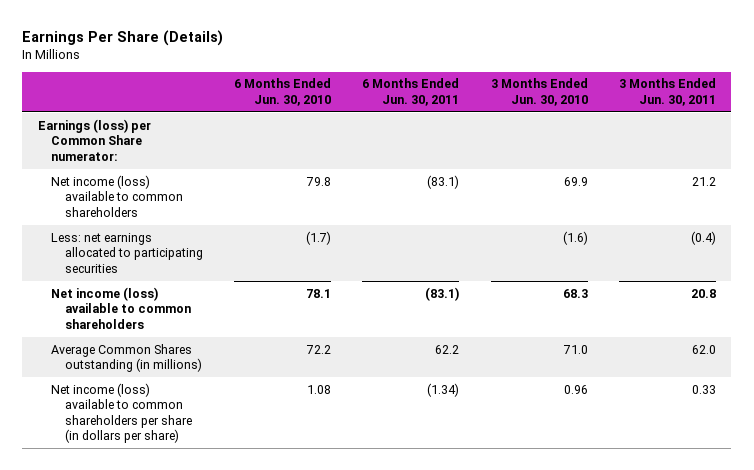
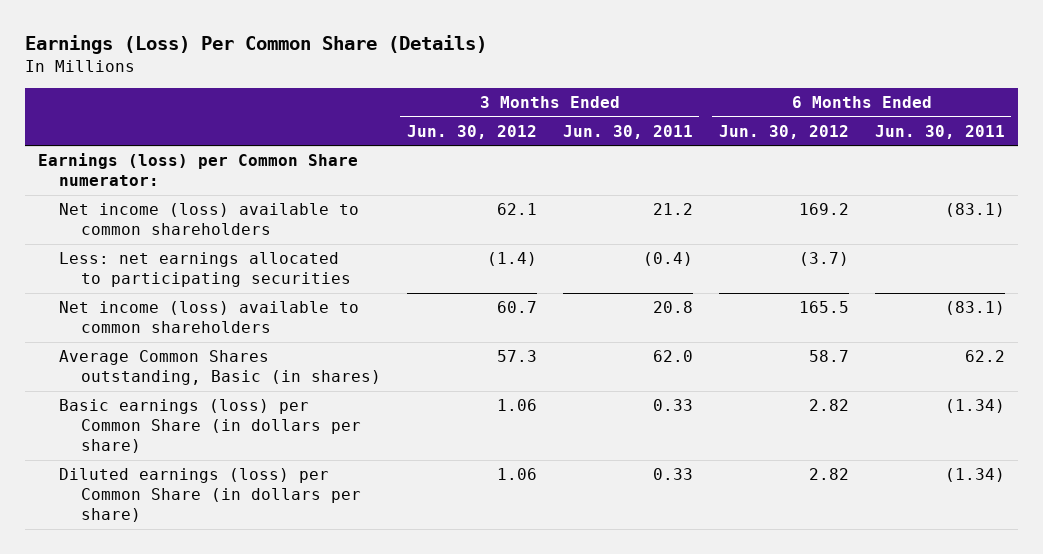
[22,29,224,46] Earnings Per Share (Details) -> [24,34,487,54] Earnings (Loss) Per Common Share (Details)
[233,78,331,106] 6 Months Ended Jun. 30, 2010 -> none
[490,78,588,106] 3 Months Ended Jun. 30, 2010 -> none
none -> [406,124,537,139] Jun. 30, 2012
none -> [718,124,849,139] Jun. 30, 2012
[51,343,202,373] Average Common Shares outstanding (in millions) -> [59,350,381,386] Average Common Shares outstanding, Basic (in shares)
[51,382,192,444] Net income (loss) available to common shareholders per share (in dollars per share) -> [59,399,361,454] Basic earnings (loss) per Common Share (in dollars per share)
none -> [59,468,361,523] Diluted earnings (loss) per Common Share (in dollars per share)

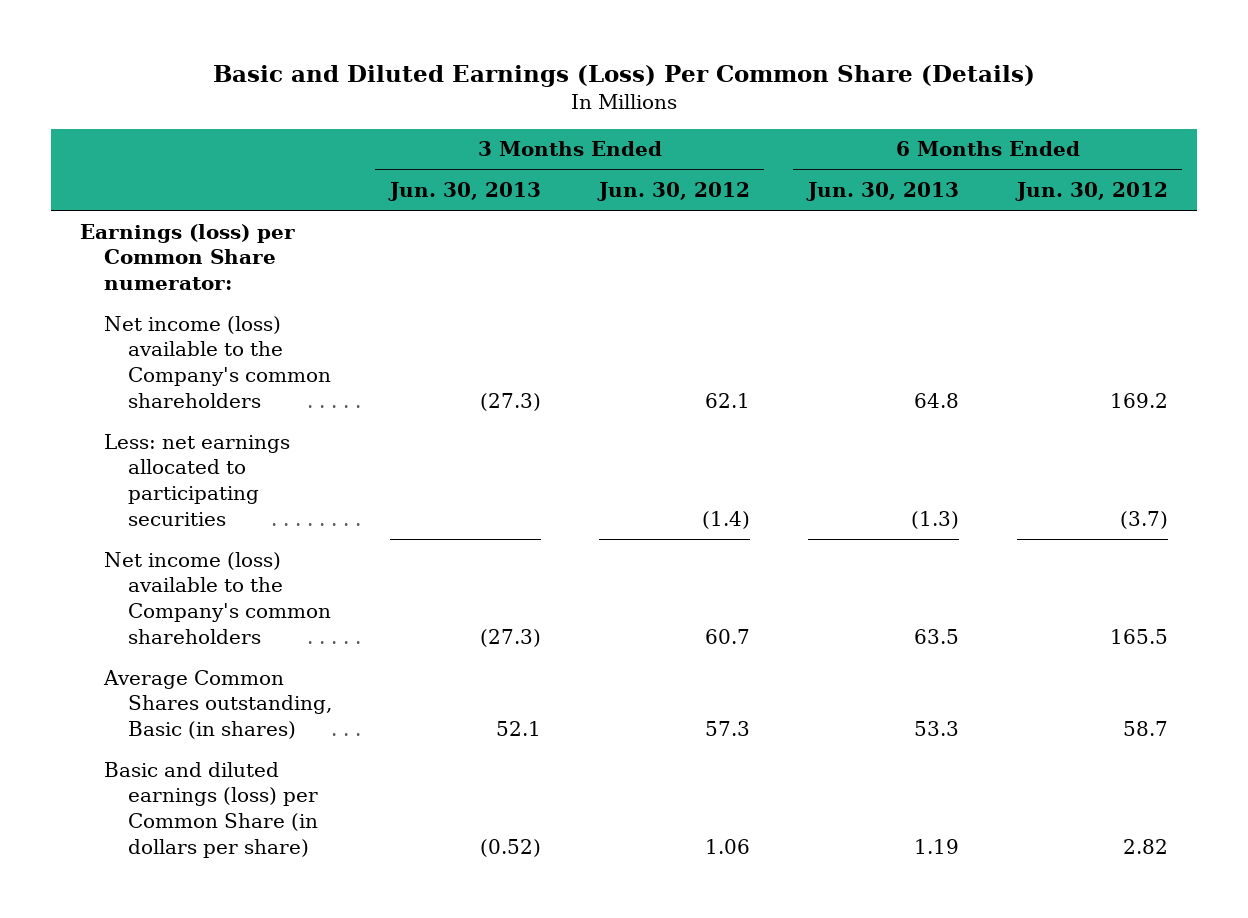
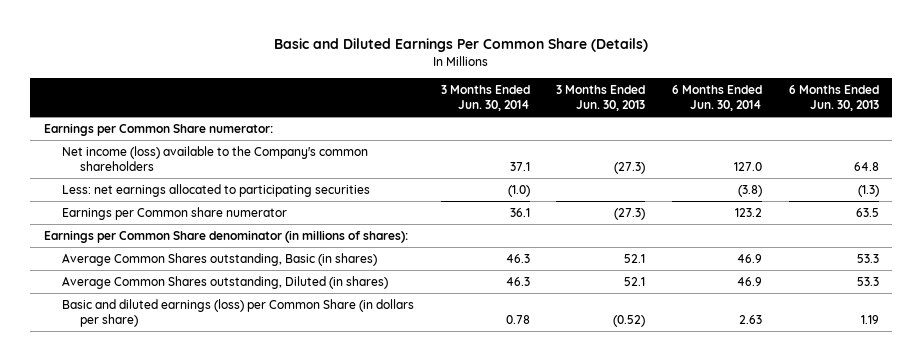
[212,64,1035,87] Basic and Diluted Earnings (Loss) Per Common Share (Details) -> [274,38,649,53] Basic and Diluted Earnings Per Common Share (Details)
[596,182,750,202] Jun. 30, 2012 -> none
[1014,182,1168,202] Jun. 30, 2012 -> none
none -> [440,85,530,111] 3 Months Ended Jun. 30, 2014
none -> [672,85,763,111] 6 Months Ended Jun. 30, 2014
[79,223,295,291] Earnings (loss) per Common Share numerator: -> [43,122,273,136] Earnings per Common Share numerator:
[103,551,331,644] Net income (loss) available to the Company's common shareholders -> [61,206,287,220] Earnings per Common share numerator
none -> [43,229,408,243] Earnings per Common Share denominator (in millions of shares):
none -> [61,275,388,289] Average Common Shares outstanding, Diluted (in shares)

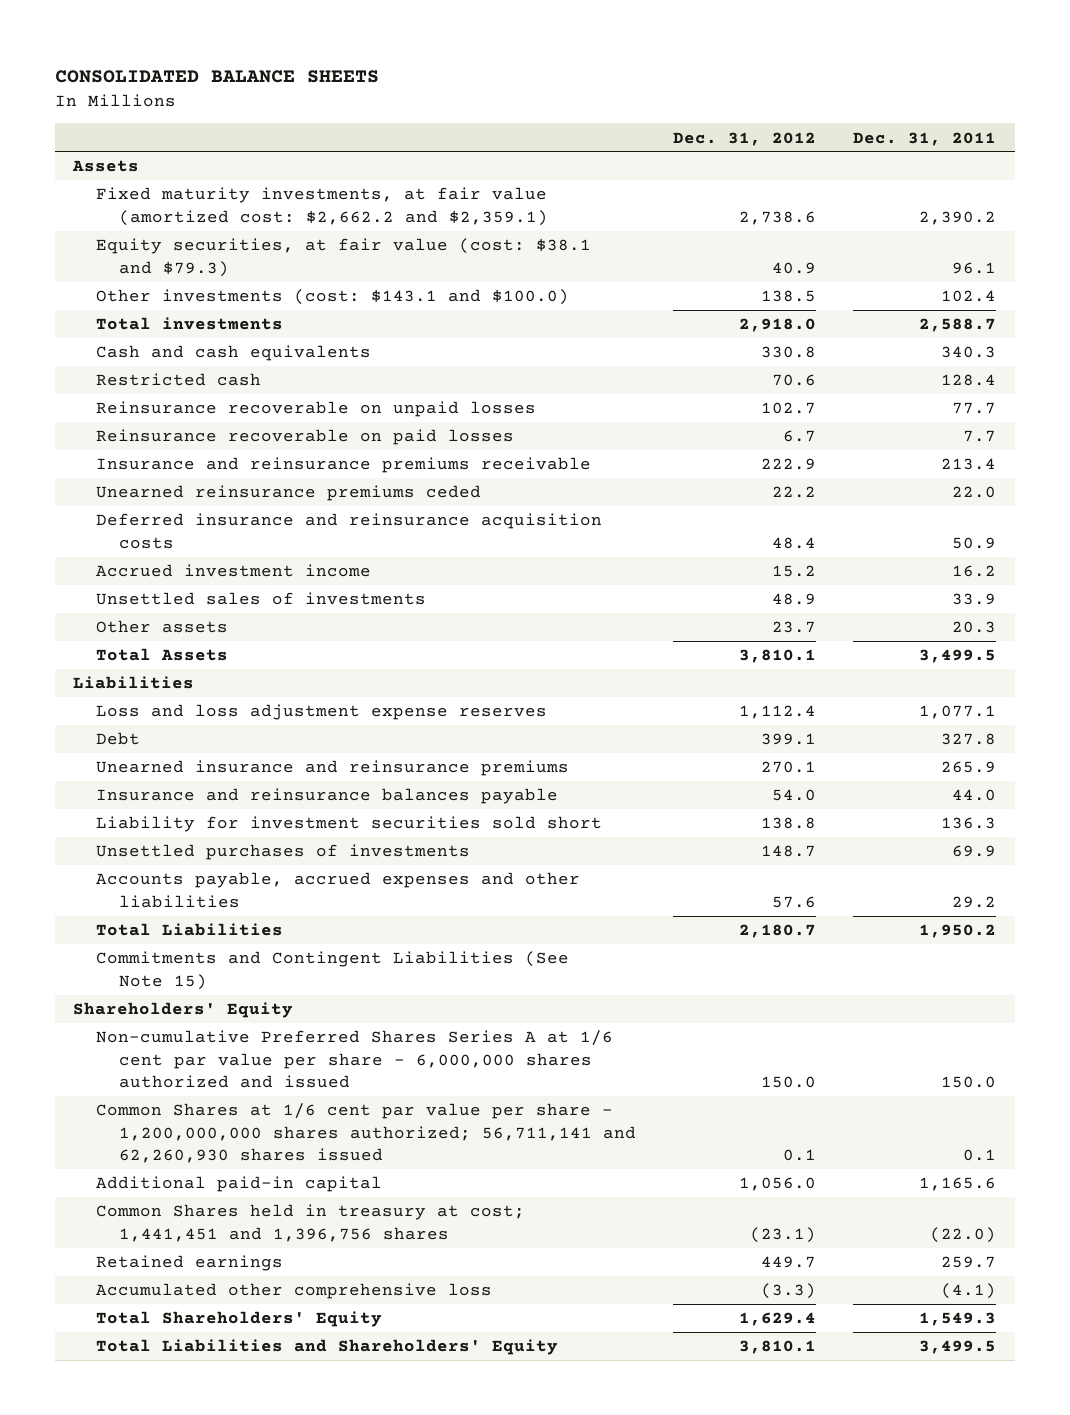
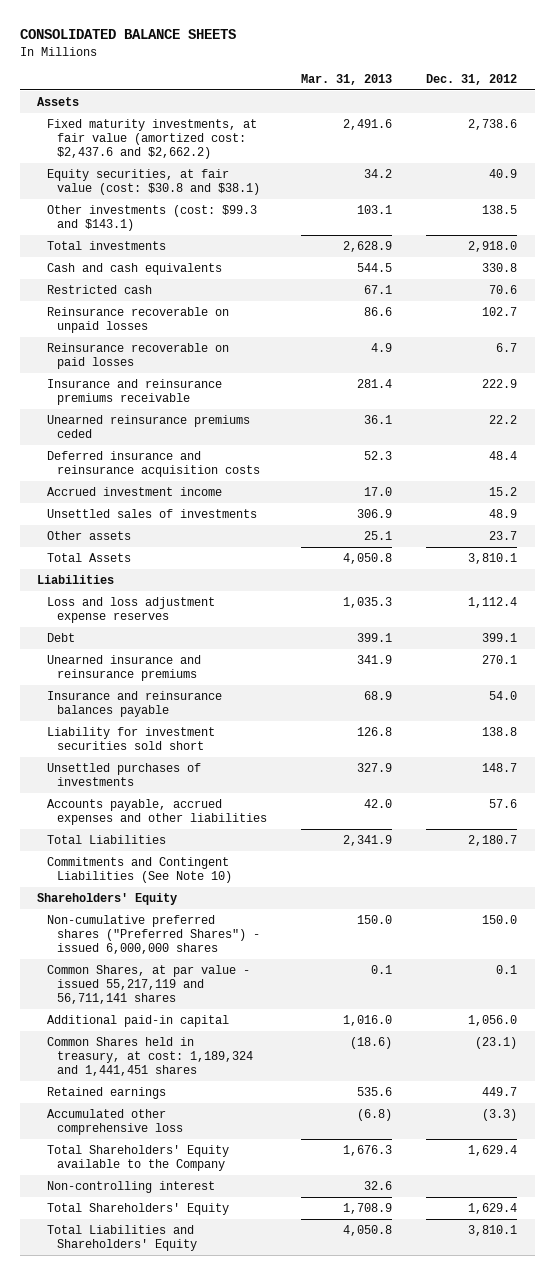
[853,131,997,146] Dec. 31, 2011 -> none
none -> [300,73,392,85] Mar. 31, 2013
[96,187,549,226] Fixed maturity investments, at fair value (amortized cost: $2,662.2 and $2,359.1) -> [46,118,257,160] Fixed maturity investments, at fair value (amortized cost: $2,437.6 and $2,662.2)
[96,238,592,277] Equity securities, at fair value (cost: $38.1 and $79.3) -> [46,168,260,196] Equity securities, at fair value (cost: $30.8 and $38.1)
[96,289,570,306] Other investments (cost: $143.1 and $100.0) -> [46,204,257,232] Other investments (cost: $99.3 and $143.1)
[96,951,570,990] Commitments and Contingent Liabilities (See Note 15) -> [46,856,232,884] Commitments and Contingent Liabilities (See Note 10)
[96,1030,614,1089] Non-cumulative Preferred Shares Series A at 1/6 cent par value per share - 6,000,000 shares authorized and issued -> [46,914,260,955] Non-cumulative preferred shares ("Preferred Shares") - issued 6,000,000 shares
[96,1103,637,1164] Common Shares at 1/6 cent par value per share - 1,200,000,000 shares authorized; 56,711,141 and 62,260,930 shares issued -> [46,964,250,1005] Common Shares, at par value - issued 55,217,119 and 56,711,141 shares
[96,1204,526,1242] Common Shares held in treasury at cost; 1,441,451 and 1,396,756 shares -> [46,1036,253,1077] Common Shares held in treasury, at cost: 1,189,324 and 1,441,451 shares
none -> [46,1144,229,1172] Total Shareholders' Equity available to the Company
none -> [46,1180,215,1193] Non-controlling interest

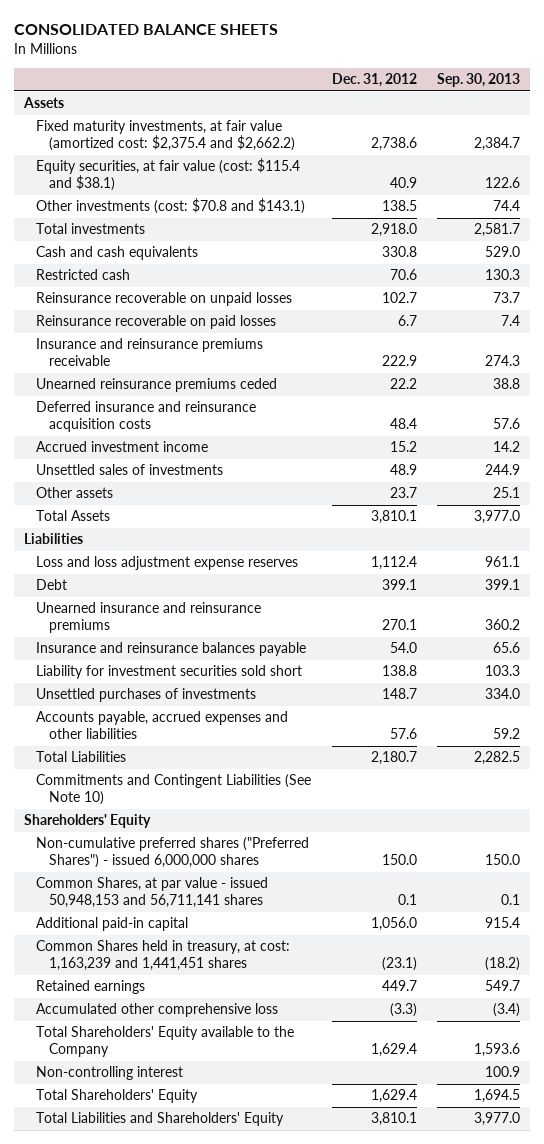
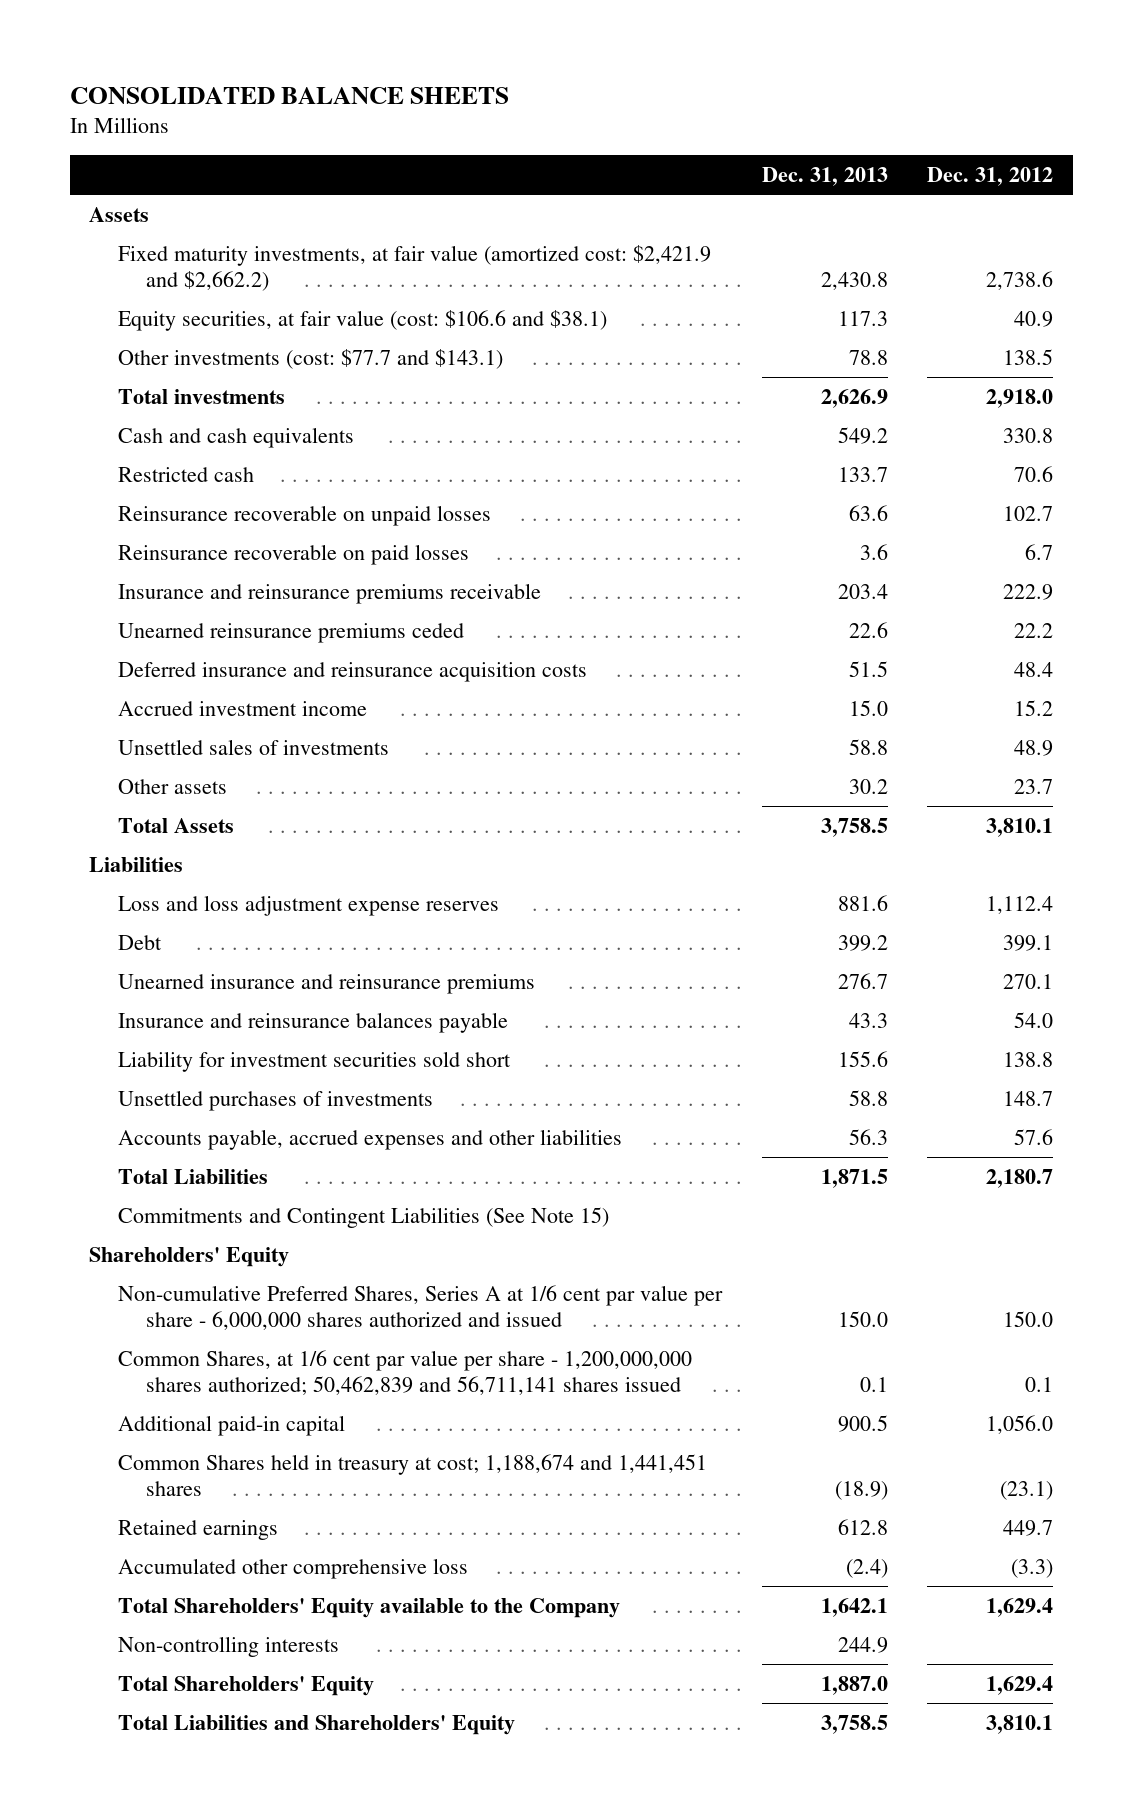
[437,73,521,88] Sep. 30, 2013 -> none
none -> [761,166,888,186] Dec. 31, 2013
[36,120,295,152] Fixed maturity investments, at fair value (amortized cost: $2,375.4 and $2,662.2) -> [117,244,711,291] Fixed maturity investments, at fair value (amortized cost: $2,421.9 and $2,662.2)
[36,158,301,192] Equity securities, at fair value (cost: $115.4 and $38.1) -> [117,309,607,331] Equity securities, at fair value (cost: $106.6 and $38.1)
[36,198,306,215] Other investments (cost: $70.8 and $143.1) -> [117,348,503,369] Other investments (cost: $77.7 and $143.1)
[36,774,312,806] Commitments and Contingent Liabilities (See Note 10) -> [117,1206,609,1228] Commitments and Contingent Liabilities (See Note 15)
[36,837,310,869] Non-cumulative preferred shares ("Preferred Shares") - issued 6,000,000 shares -> [117,1284,723,1330] Non-cumulative Preferred Shares, Series A at 1/6 cent par value per share - 6,000,000 shares authorized and issued
[36,877,269,909] Common Shares, at par value - issued 50,948,153 and 56,711,141 shares -> [117,1349,692,1395] Common Shares, at 1/6 cent par value per share - 1,200,000,000 shares authorized; 50,462,839 and 56,711,141 shares issued
[36,940,291,972] Common Shares held in treasury, at cost: 1,163,239 and 1,441,451 shares -> [117,1453,707,1496] Common Shares held in treasury at cost; 1,188,674 and 1,441,451 shares
[36,1066,184,1081] Non-controlling interest -> [117,1635,339,1657] Non-controlling interests

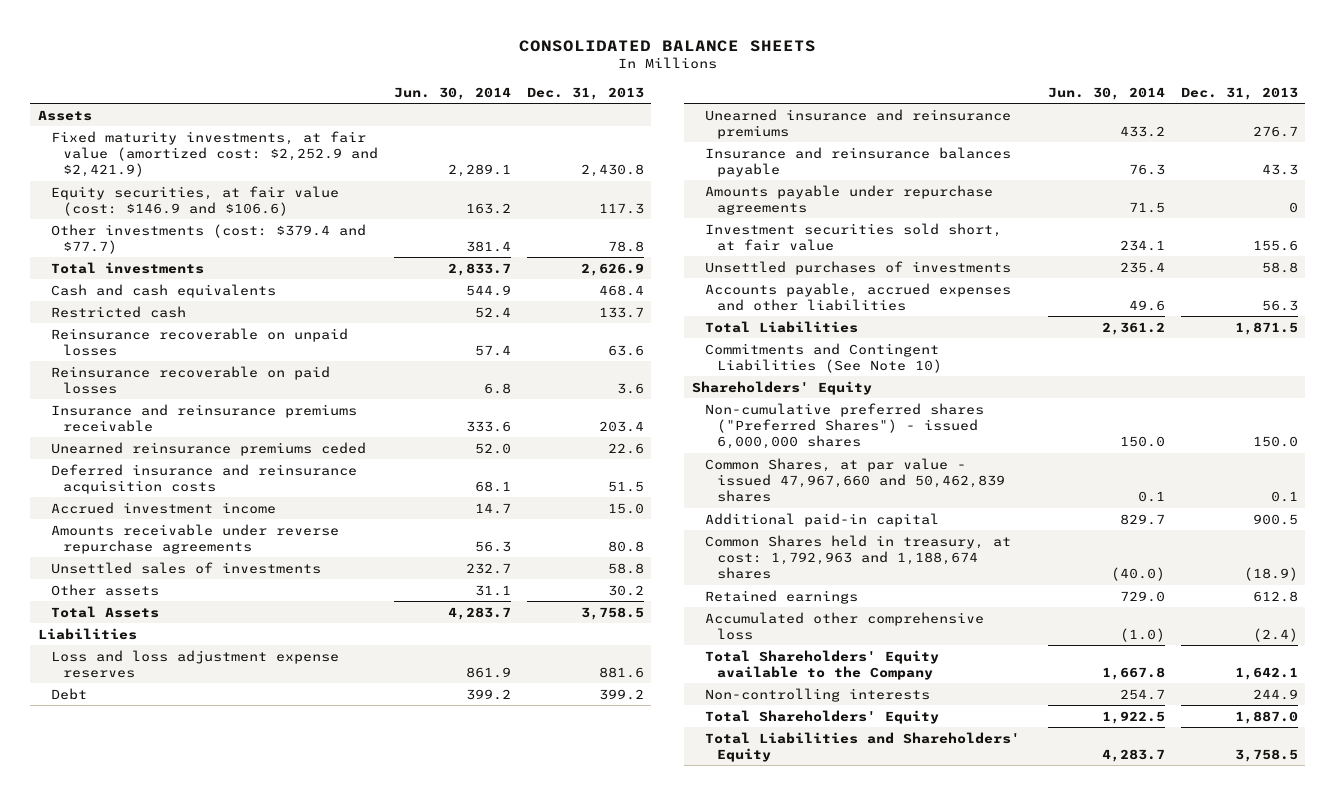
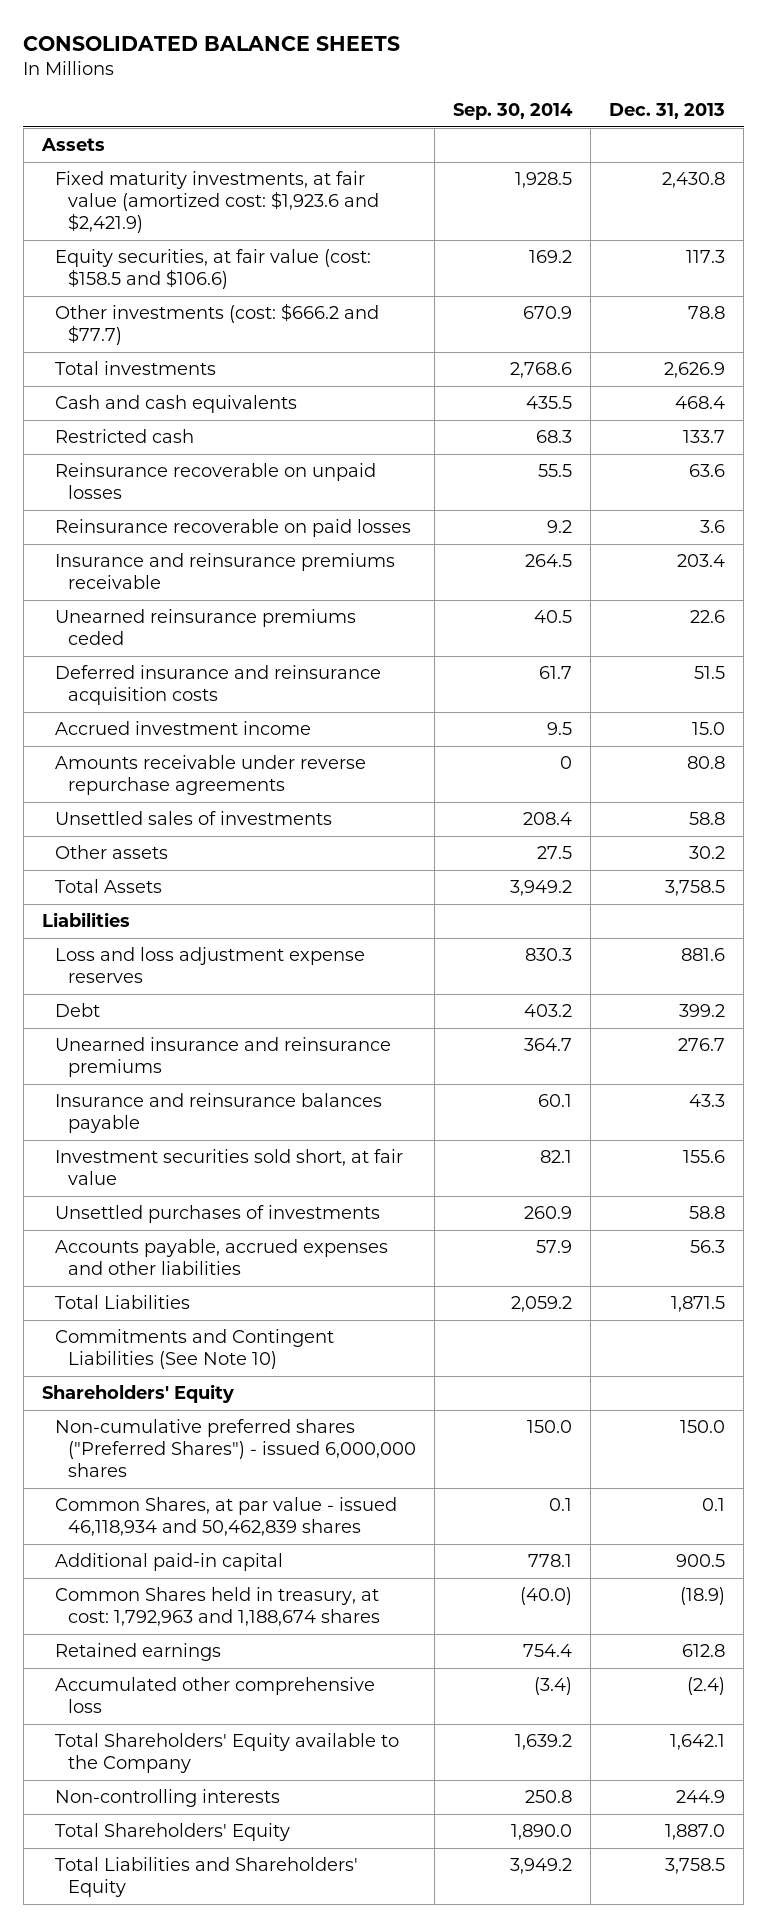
[394,87,512,101] Jun. 30, 2014 -> none
none -> [453,102,574,120] Sep. 30, 2014
[50,130,379,178] Fixed maturity investments, at fair value (amortized cost: $2,252.9 and $2,421.9) -> [55,171,380,234] Fixed maturity investments, at fair value (amortized cost: $1,923.6 and $2,421.9)
[50,185,339,216] Equity securities, at fair value (cost: $146.9 and $106.6) -> [55,249,372,290] Equity securities, at fair value (cost: $158.5 and $106.6)
[50,223,366,254] Other investments (cost: $379.4 and $77.7) -> [55,303,380,346] Other investments (cost: $666.2 and $77.7)
[704,184,993,215] Amounts payable under repurchase agreements -> none
[704,457,1006,503] Common Shares, at par value - issued 47,967,660 and 50,462,839 shares -> [55,1497,398,1537] Common Shares, at par value - issued 46,118,934 and 50,462,839 shares

